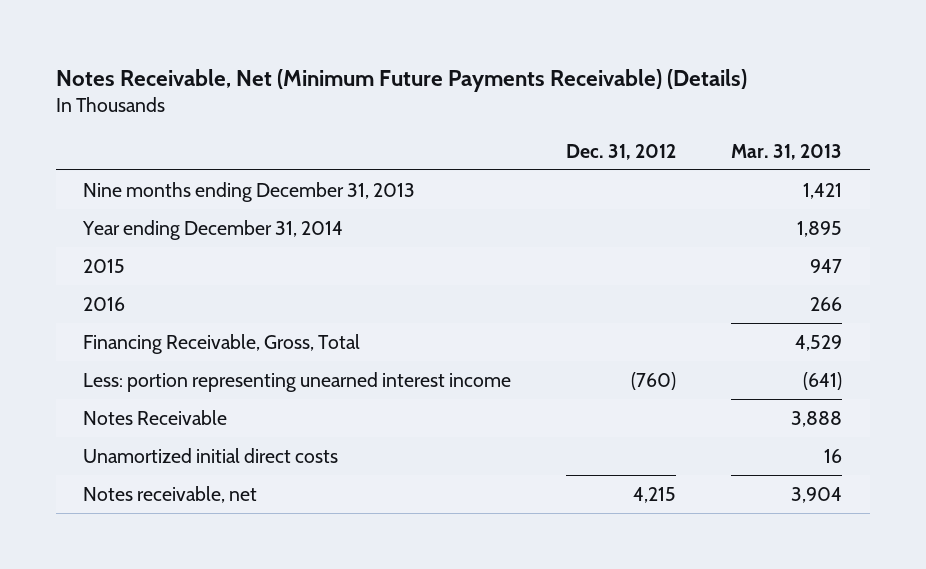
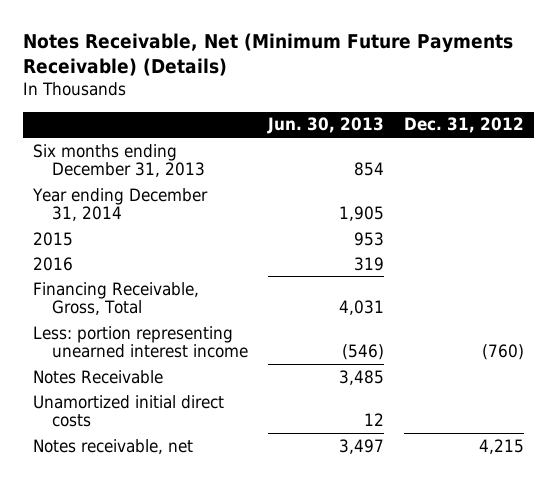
[731,143,843,160] Mar. 31, 2013 -> none
none -> [267,117,385,135] Jun. 30, 2013
[83,181,416,202] Nine months ending December 31, 2013 -> [32,143,206,178] Six months ending December 31, 2013

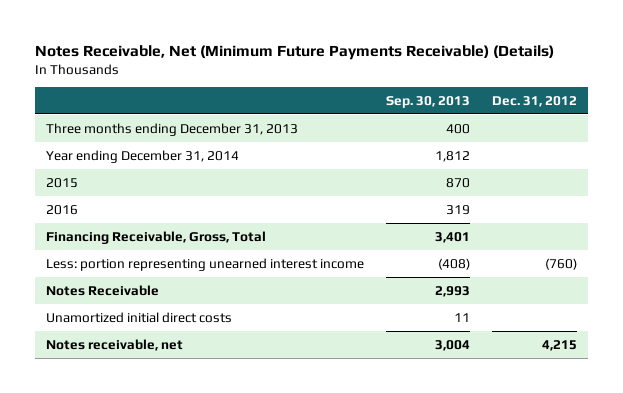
[267,117,385,135] Jun. 30, 2013 -> none
none -> [385,95,470,108] Sep. 30, 2013
[32,143,206,178] Six months ending December 31, 2013 -> [45,122,298,136] Three months ending December 31, 2013

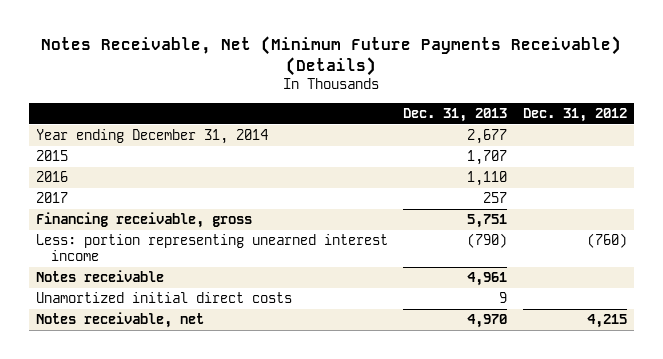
[385,95,470,108] Sep. 30, 2013 -> none
none -> [403,107,508,122] Dec. 31, 2013
[45,122,298,136] Three months ending December 31, 2013 -> none
none -> [36,192,69,204] 2017
[45,230,266,244] Financing Receivable, Gross, Total -> [36,212,253,229] Financing receivable, gross
[45,284,159,296] Notes Receivable -> [36,270,165,283] Notes receivable

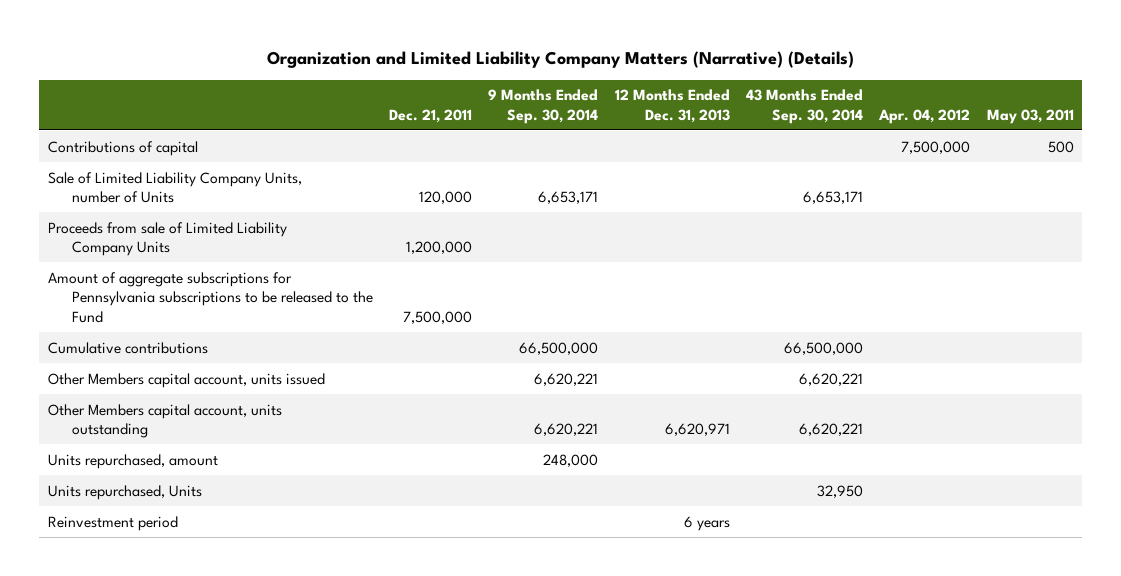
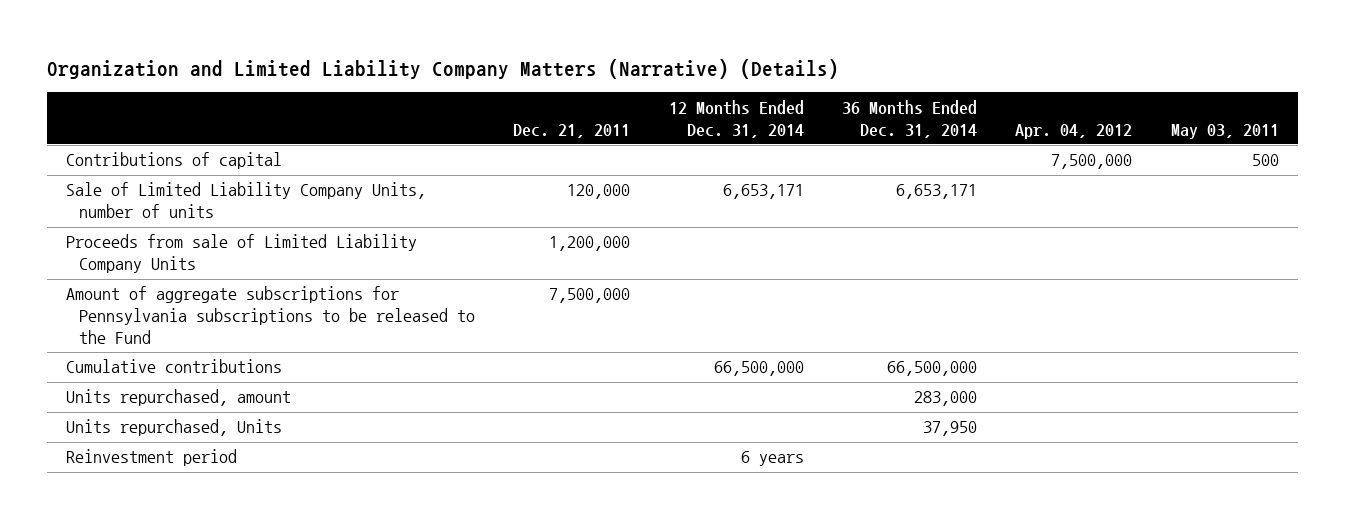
[488,89,599,124] 9 Months Ended Sep. 30, 2014 -> none
[614,89,730,123] 12 Months Ended Dec. 31, 2013 -> none
[746,89,864,124] 43 Months Ended Sep. 30, 2014 -> none
none -> [668,99,804,138] 12 Months Ended Dec. 31, 2014
none -> [841,99,977,138] 36 Months Ended Dec. 31, 2014
[47,171,302,204] Sale of Limited Liability Company Units, number of Units -> [66,182,427,219] Sale of Limited Liability Company Units, number of units
[47,372,325,388] Other Members capital account, units issued -> none
[47,403,282,439] Other Members capital account, units outstanding -> none

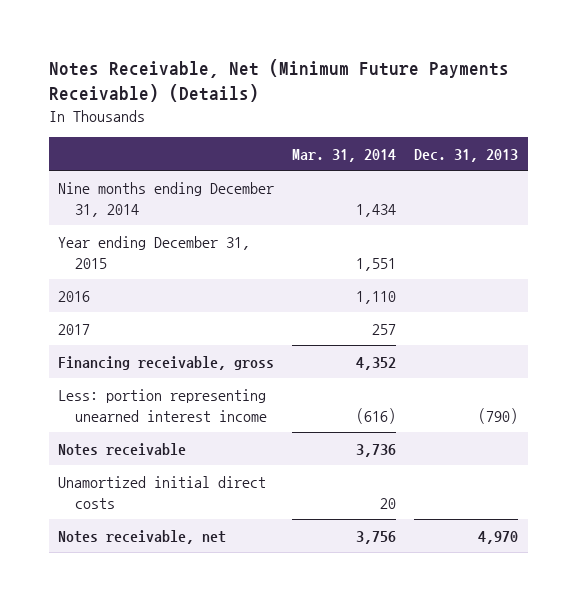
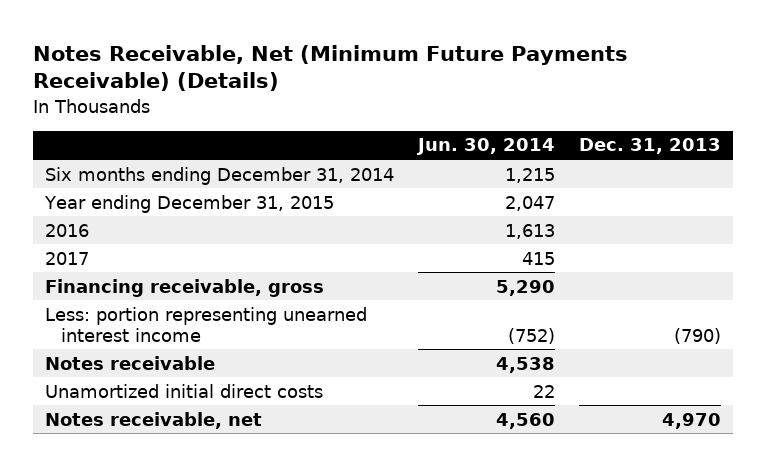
[292,148,397,162] Mar. 31, 2014 -> none
none -> [415,138,555,156] Jun. 30, 2014
[57,181,274,217] Nine months ending December 31, 2014 -> [44,166,394,185] Six months ending December 31, 2014

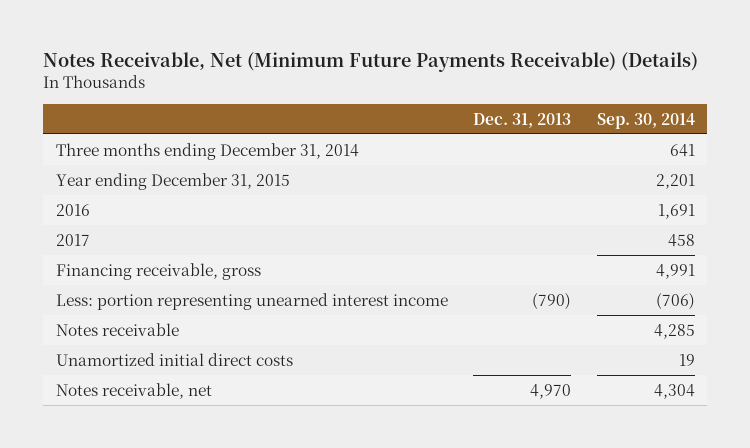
[415,138,555,156] Jun. 30, 2014 -> none
none -> [596,112,695,129] Sep. 30, 2014
[44,166,394,185] Six months ending December 31, 2014 -> [55,142,359,160] Three months ending December 31, 2014

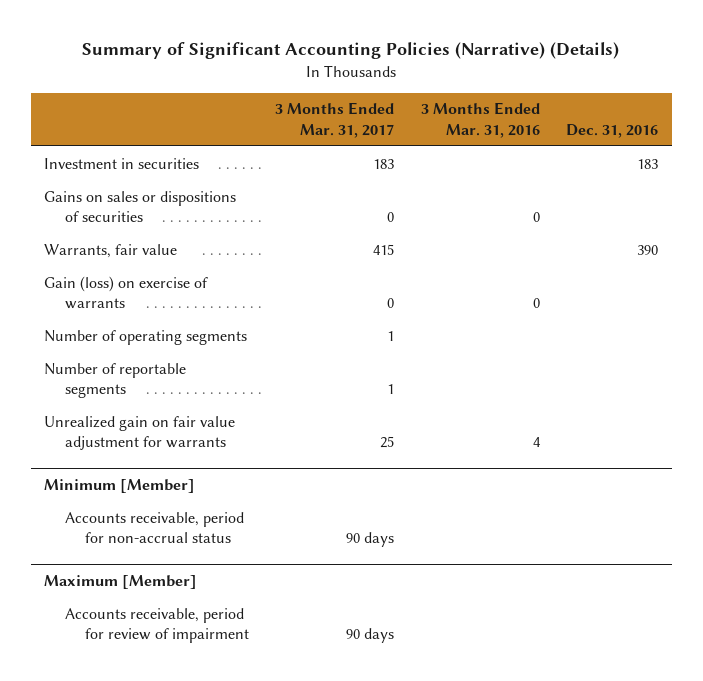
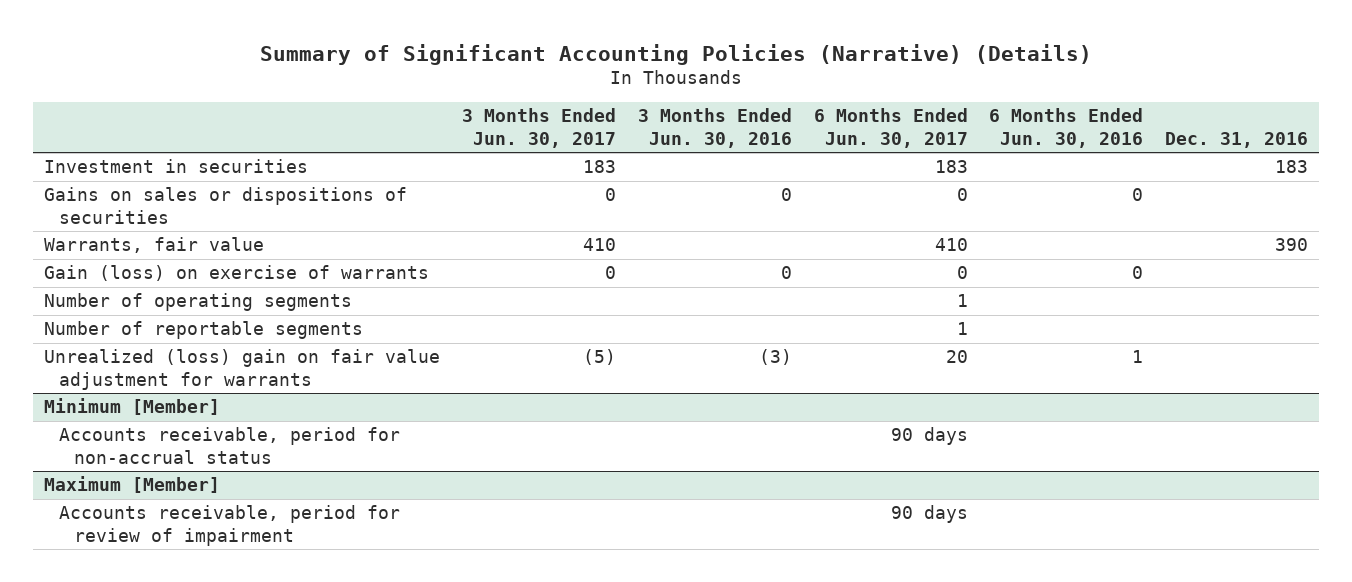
[275,102,395,138] 3 Months Ended Mar. 31, 2017 -> none
[420,102,540,138] 3 Months Ended Mar. 31, 2016 -> none
none -> [461,108,616,148] 3 Months Ended Jun. 30, 2017
none -> [637,108,792,148] 3 Months Ended Jun. 30, 2016
none -> [813,108,968,148] 6 Months Ended Jun. 30, 2017
none -> [989,108,1144,148] 6 Months Ended Jun. 30, 2016
[44,415,236,451] Unrealized gain on fair value adjustment for warrants -> [44,349,441,391] Unrealized (loss) gain on fair value adjustment for warrants

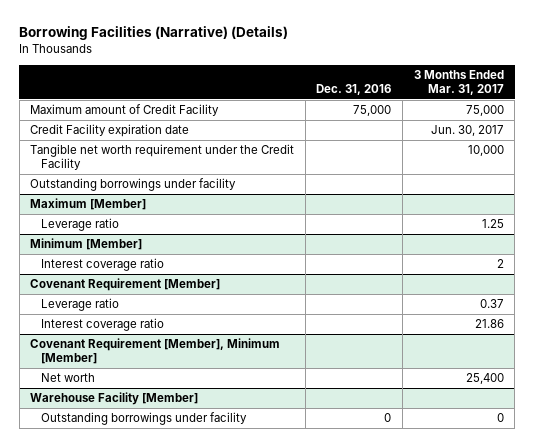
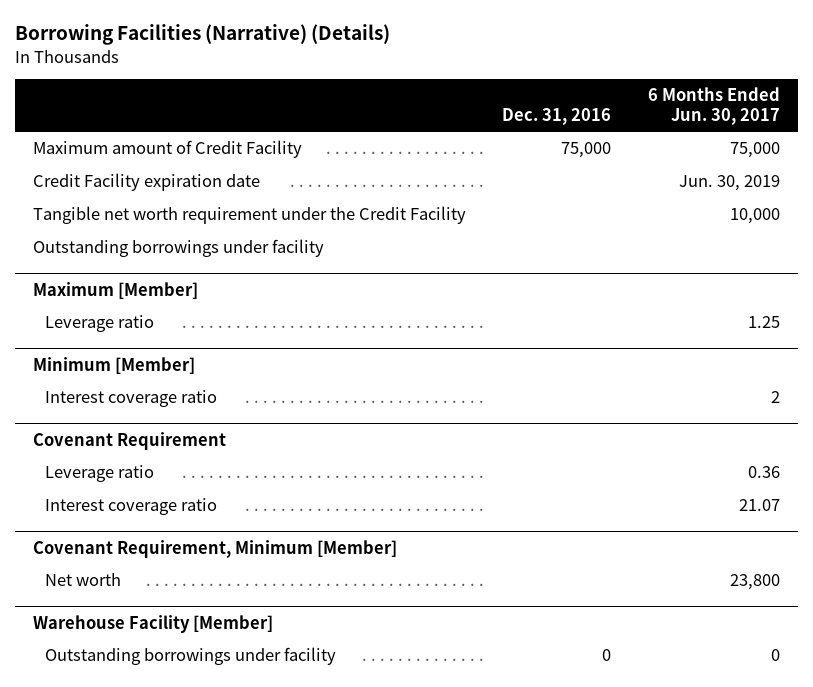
[413,70,504,95] 3 Months Ended Mar. 31, 2017 -> none
none -> [647,87,780,126] 6 Months Ended Jun. 30, 2017
[30,278,221,292] Covenant Requirement [Member] -> [32,432,226,451] Covenant Requirement
[30,338,281,364] Covenant Requirement [Member], Minimum [Member] -> [32,540,397,559] Covenant Requirement, Minimum [Member]

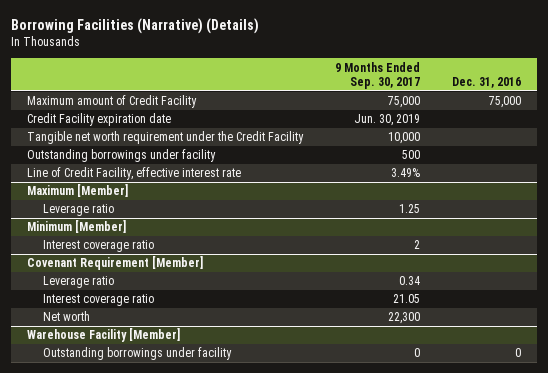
[647,87,780,126] 6 Months Ended Jun. 30, 2017 -> none
none -> [334,61,420,90] 9 Months Ended Sep. 30, 2017
none -> [26,167,241,181] Line of Credit Facility, effective interest rate
[32,432,226,451] Covenant Requirement -> [26,256,203,271] Covenant Requirement [Member]
[32,540,397,559] Covenant Requirement, Minimum [Member] -> none
[44,573,121,587] Net worth -> none
none -> [43,311,91,322] Net worth

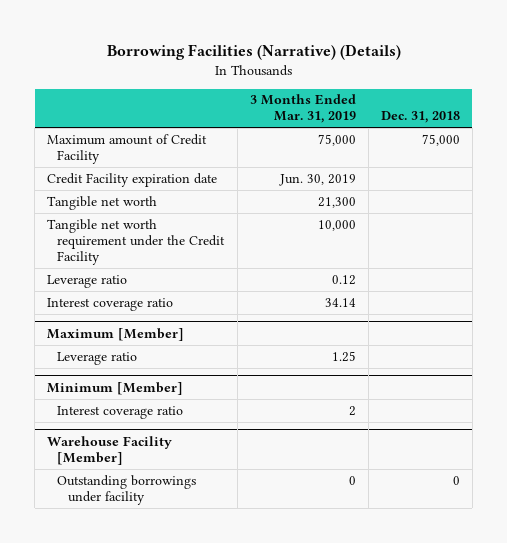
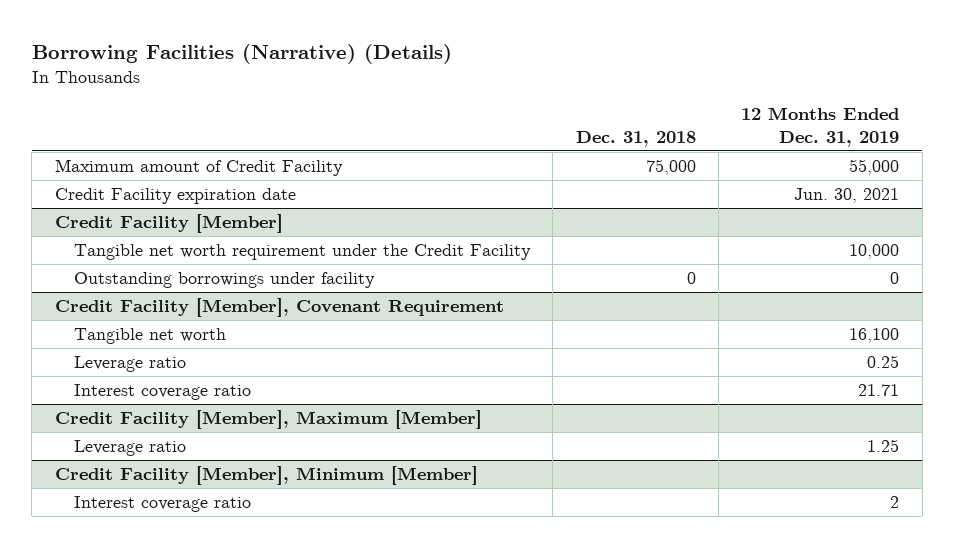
[249,94,356,124] 3 Months Ended Mar. 31, 2019 -> none
none -> [741,107,900,147] 12 Months Ended Dec. 31, 2019
[47,195,158,210] Tangible net worth -> none
[47,218,226,265] Tangible net worth requirement under the Credit Facility -> none
[47,274,128,288] Leverage ratio -> none
[47,297,174,311] Interest coverage ratio -> none
none -> [54,214,283,234] Credit Facility [Member]
none -> [73,244,531,261] Tangible net worth requirement under the Credit Facility
none -> [73,272,375,289] Outstanding borrowings under facility
none -> [54,298,504,318] Credit Facility [Member], Covenant Requirement
none -> [73,328,226,345] Tangible net worth
none -> [73,356,186,373] Leverage ratio
none -> [73,384,251,401] Interest coverage ratio
[47,327,185,341] Maximum [Member] -> [54,410,482,430] Credit Facility [Member], Maximum [Member]
[47,381,184,395] Minimum [Member] -> [54,466,478,486] Credit Facility [Member], Minimum [Member]
[47,435,173,465] Warehouse Facility [Member] -> none
[57,474,197,505] Outstanding borrowings under facility -> none

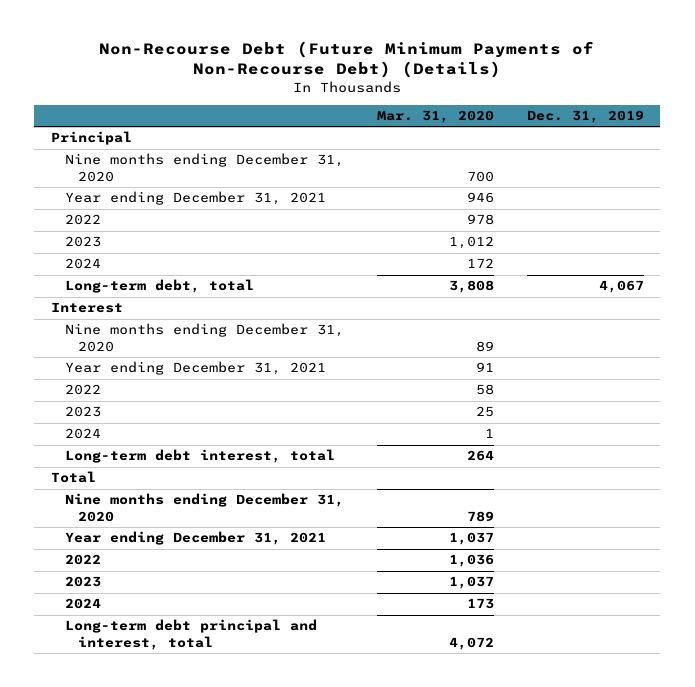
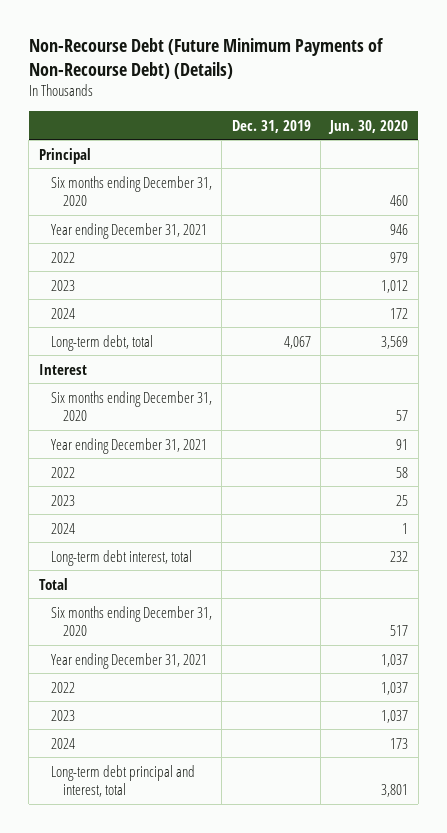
[376,109,494,123] Mar. 31, 2020 -> none
none -> [328,119,409,134] Jun. 30, 2020
[64,153,344,183] Nine months ending December 31, 2020 -> [50,175,212,207] Six months ending December 31, 2020
[64,323,344,353] Nine months ending December 31, 2020 -> [50,390,212,422] Six months ending December 31, 2020
[64,493,344,523] Nine months ending December 31, 2020 -> [50,605,212,637] Six months ending December 31, 2020

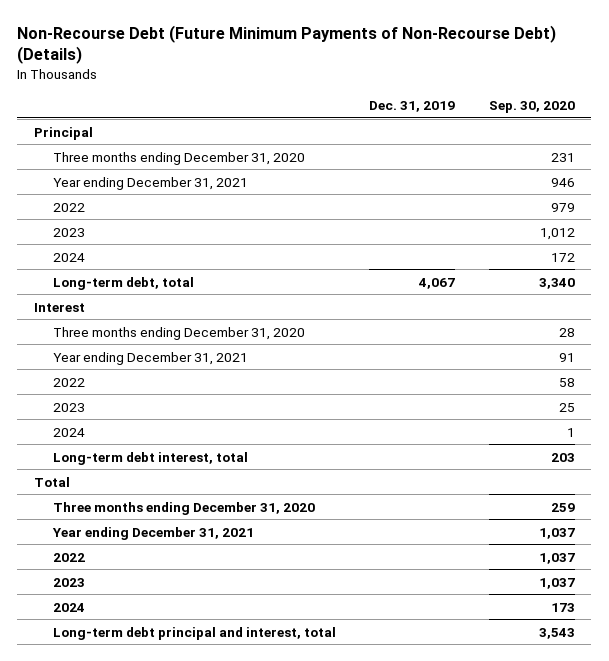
[328,119,409,134] Jun. 30, 2020 -> none
none -> [488,100,575,113] Sep. 30, 2020
[50,175,212,207] Six months ending December 31, 2020 -> [52,151,305,165] Three months ending December 31, 2020
[50,390,212,422] Six months ending December 31, 2020 -> [52,326,305,340] Three months ending December 31, 2020
[50,605,212,637] Six months ending December 31, 2020 -> [52,501,315,515] Three months ending December 31, 2020

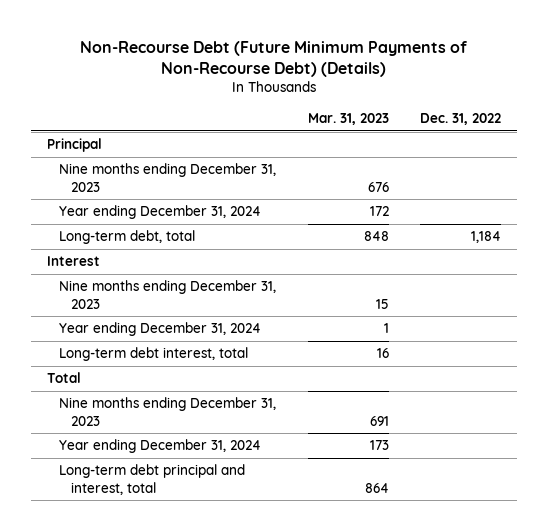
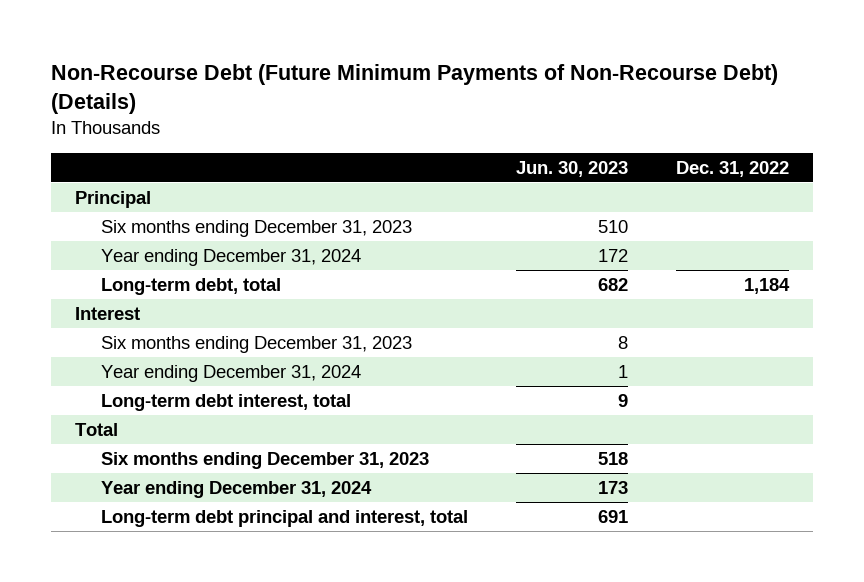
[307,113,389,126] Mar. 31, 2023 -> none
none -> [516,160,629,177] Jun. 30, 2023
[59,163,277,192] Nine months ending December 31, 2023 -> [101,219,413,237] Six months ending December 31, 2023
[59,280,277,309] Nine months ending December 31, 2023 -> [101,335,413,353] Six months ending December 31, 2023
[59,397,277,426] Nine months ending December 31, 2023 -> [101,451,430,469] Six months ending December 31, 2023

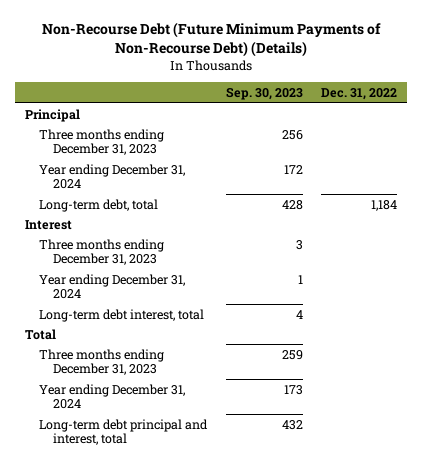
[516,160,629,177] Jun. 30, 2023 -> none
none -> [225,86,303,100] Sep. 30, 2023
[101,219,413,237] Six months ending December 31, 2023 -> [38,128,164,156] Three months ending December 31, 2023
[101,335,413,353] Six months ending December 31, 2023 -> [38,238,164,266] Three months ending December 31, 2023
[101,451,430,469] Six months ending December 31, 2023 -> [38,348,164,376] Three months ending December 31, 2023

